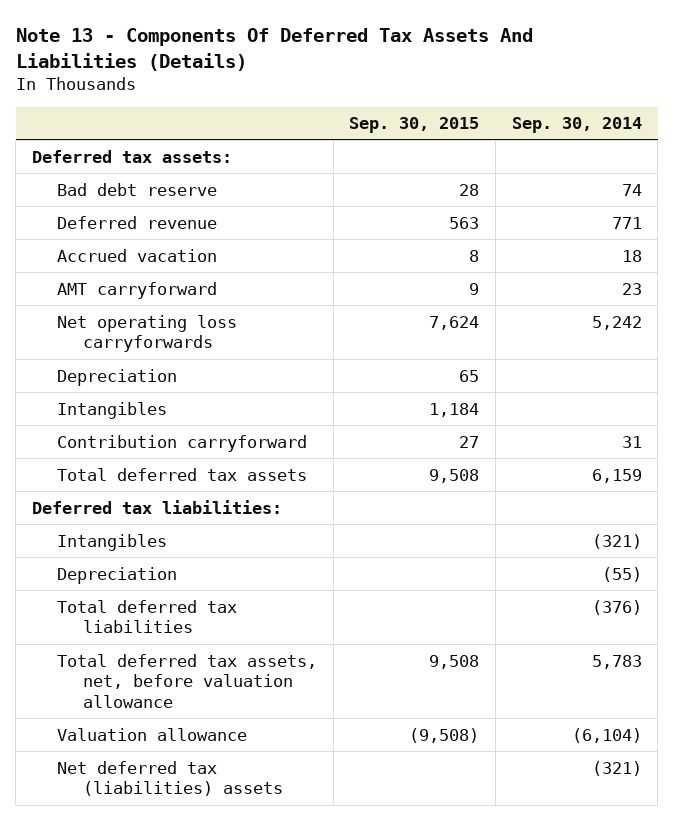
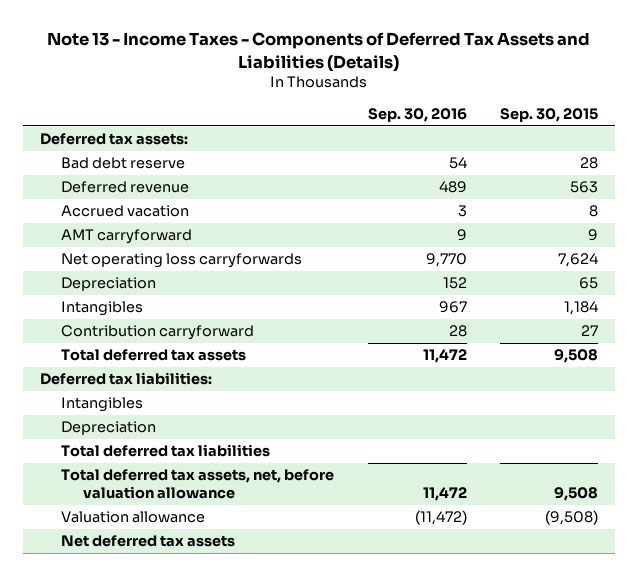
[15,27,533,71] Note 13 - Components Of Deferred Tax Assets And Liabilities (Details) -> [46,32,590,72] Note 13 - Income Taxes - Components of Deferred Tax Assets and Liabilities (Details)
[511,117,642,134] Sep. 30, 2014 -> none
none -> [367,107,467,122] Sep. 30, 2016
[57,760,283,797] Net deferred tax (liabilities) assets -> [61,535,236,548] Net deferred tax assets

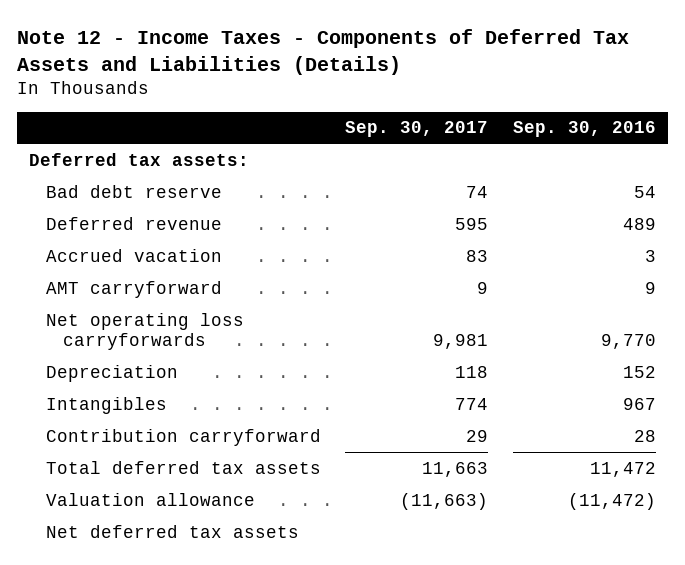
[46,32,590,72] Note 13 - Income Taxes - Components of Deferred Tax Assets and Liabilities (Details) -> [17,29,630,76] Note 12 - Income Taxes - Components of Deferred Tax Assets and Liabilities (Details)
[500,107,599,122] Sep. 30, 2015 -> none
none -> [345,121,489,138] Sep. 30, 2017
[39,372,212,386] Deferred tax liabilities: -> none
[61,397,144,413] Intangibles -> none
[61,421,157,436] Depreciation -> none
[61,444,271,458] Total deferred tax liabilities -> none
[61,469,335,500] Total deferred tax assets, net, before valuation allowance -> none

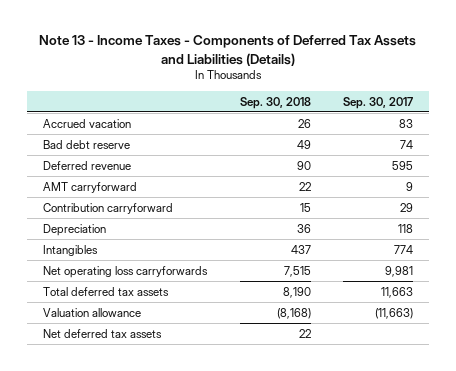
[17,29,630,76] Note 12 - Income Taxes - Components of Deferred Tax Assets and Liabilities (Details) -> [39,35,417,66] Note 13 - Income Taxes - Components of Deferred Tax Assets and Liabilities (Details)
[512,121,656,138] Sep. 30, 2016 -> none
none -> [239,96,311,109] Sep. 30, 2018
[29,152,250,166] Deferred tax assets: -> none
[46,248,223,262] Accrued vacation -> [43,118,132,128] Accrued vacation
[46,428,322,446] Contribution carryforward -> [43,202,174,214] Contribution carryforward
[46,312,245,351] Net operating loss carryforwards -> [43,265,209,278] Net operating loss carryforwards

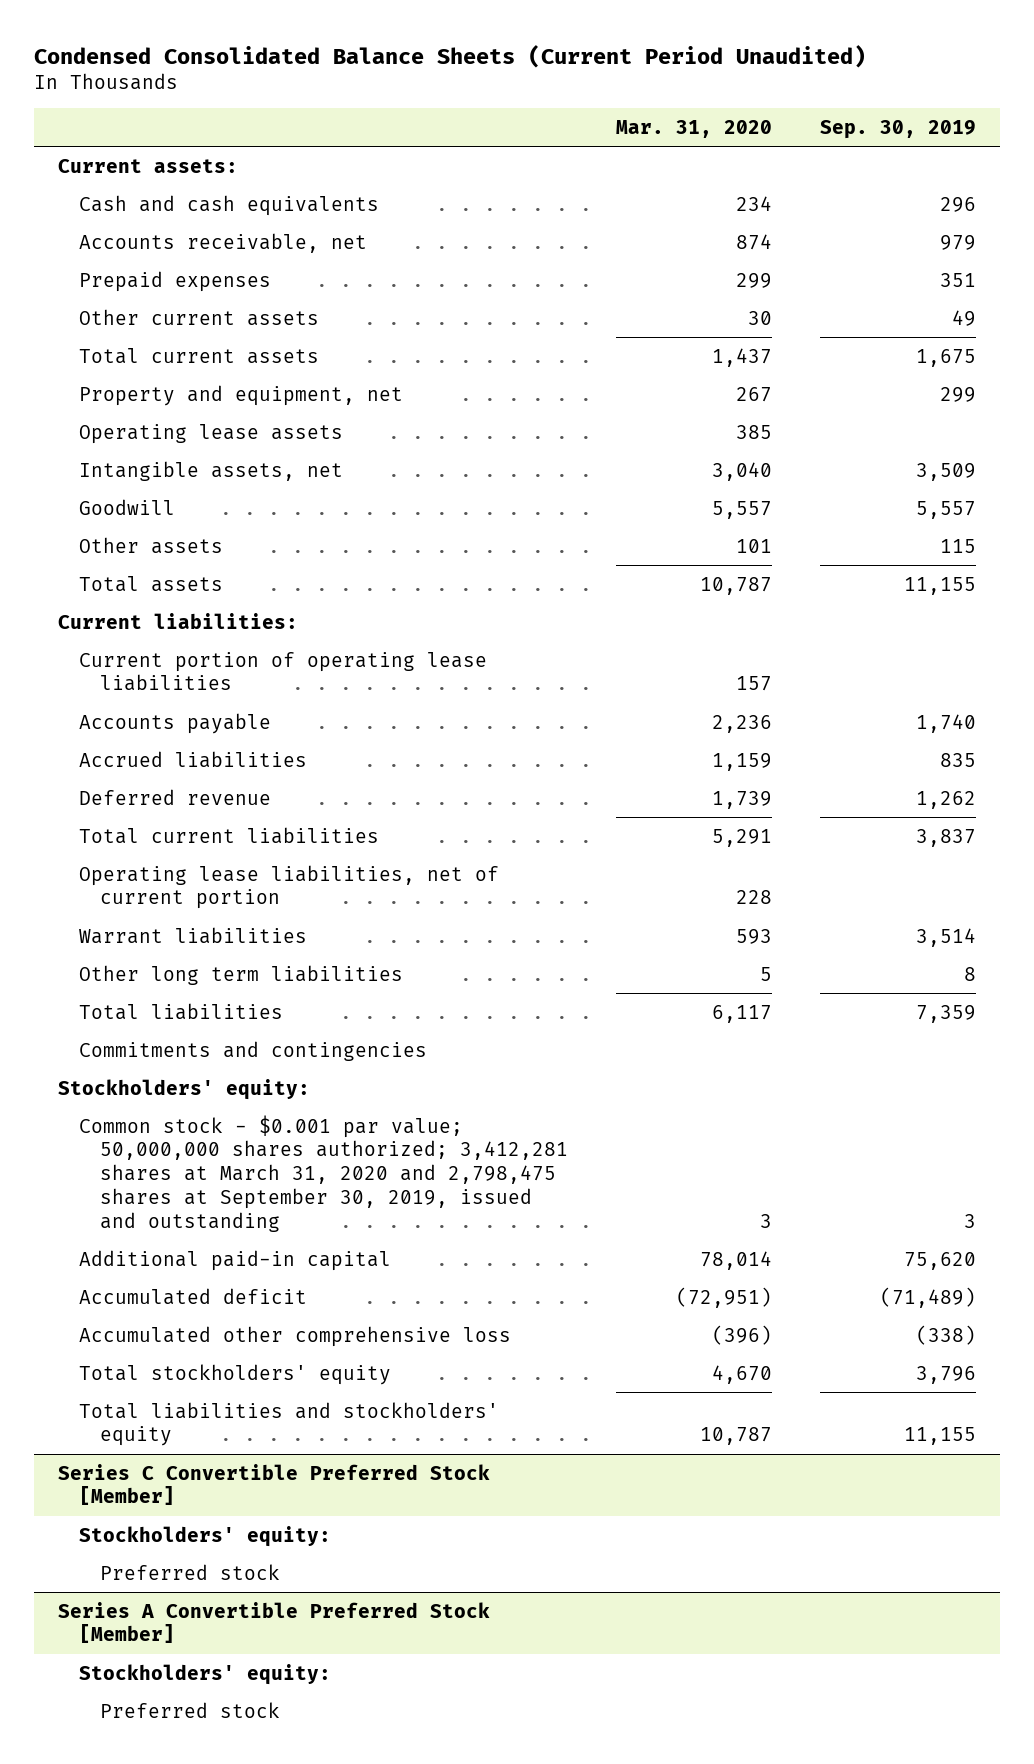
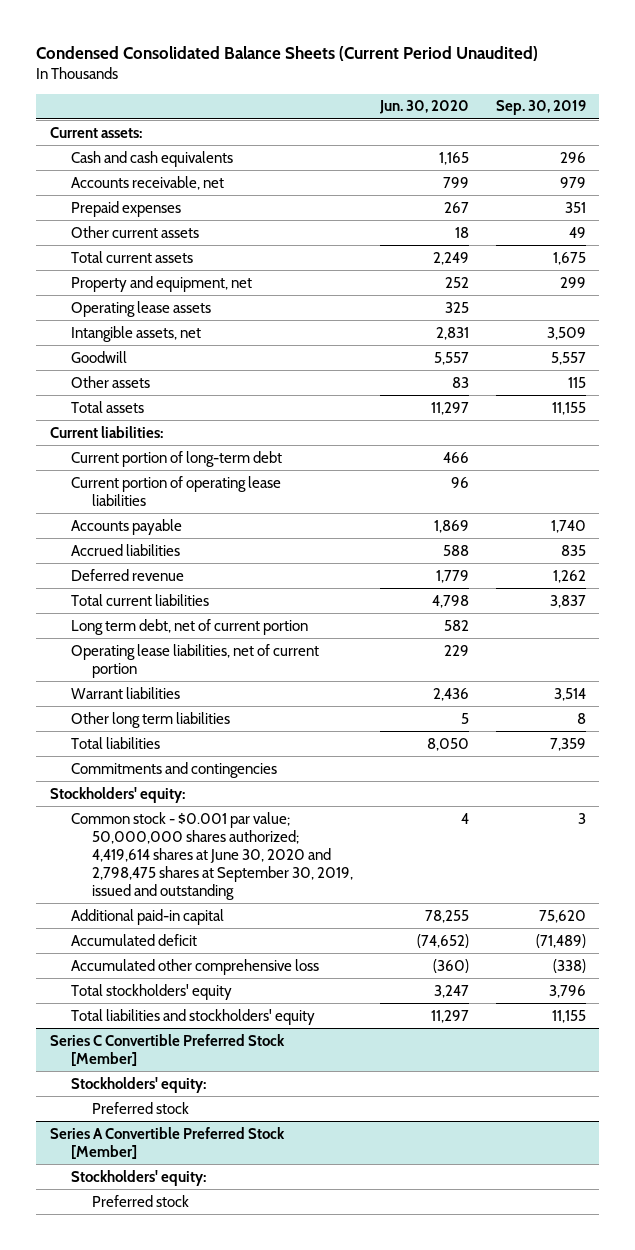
[616,119,773,138] Mar. 31, 2020 -> none
none -> [378,100,469,115] Jun. 30, 2020
none -> [70,450,282,467] Current portion of long-term debt
none -> [70,618,308,635] Long term debt, net of current portion
[79,1114,569,1232] Common stock - $0.001 par value; 50,000,000 shares authorized; 3,412,281 shares at March 31, 2020 and 2,798,475 shares at September 30, 2019, issued and outstanding -> [70,811,353,900] Common stock - $0.001 par value; 50,000,000 shares authorized; 4,419,614 shares at June 30, 2020 and 2,798,475 shares at September 30, 2019, issued and outstanding

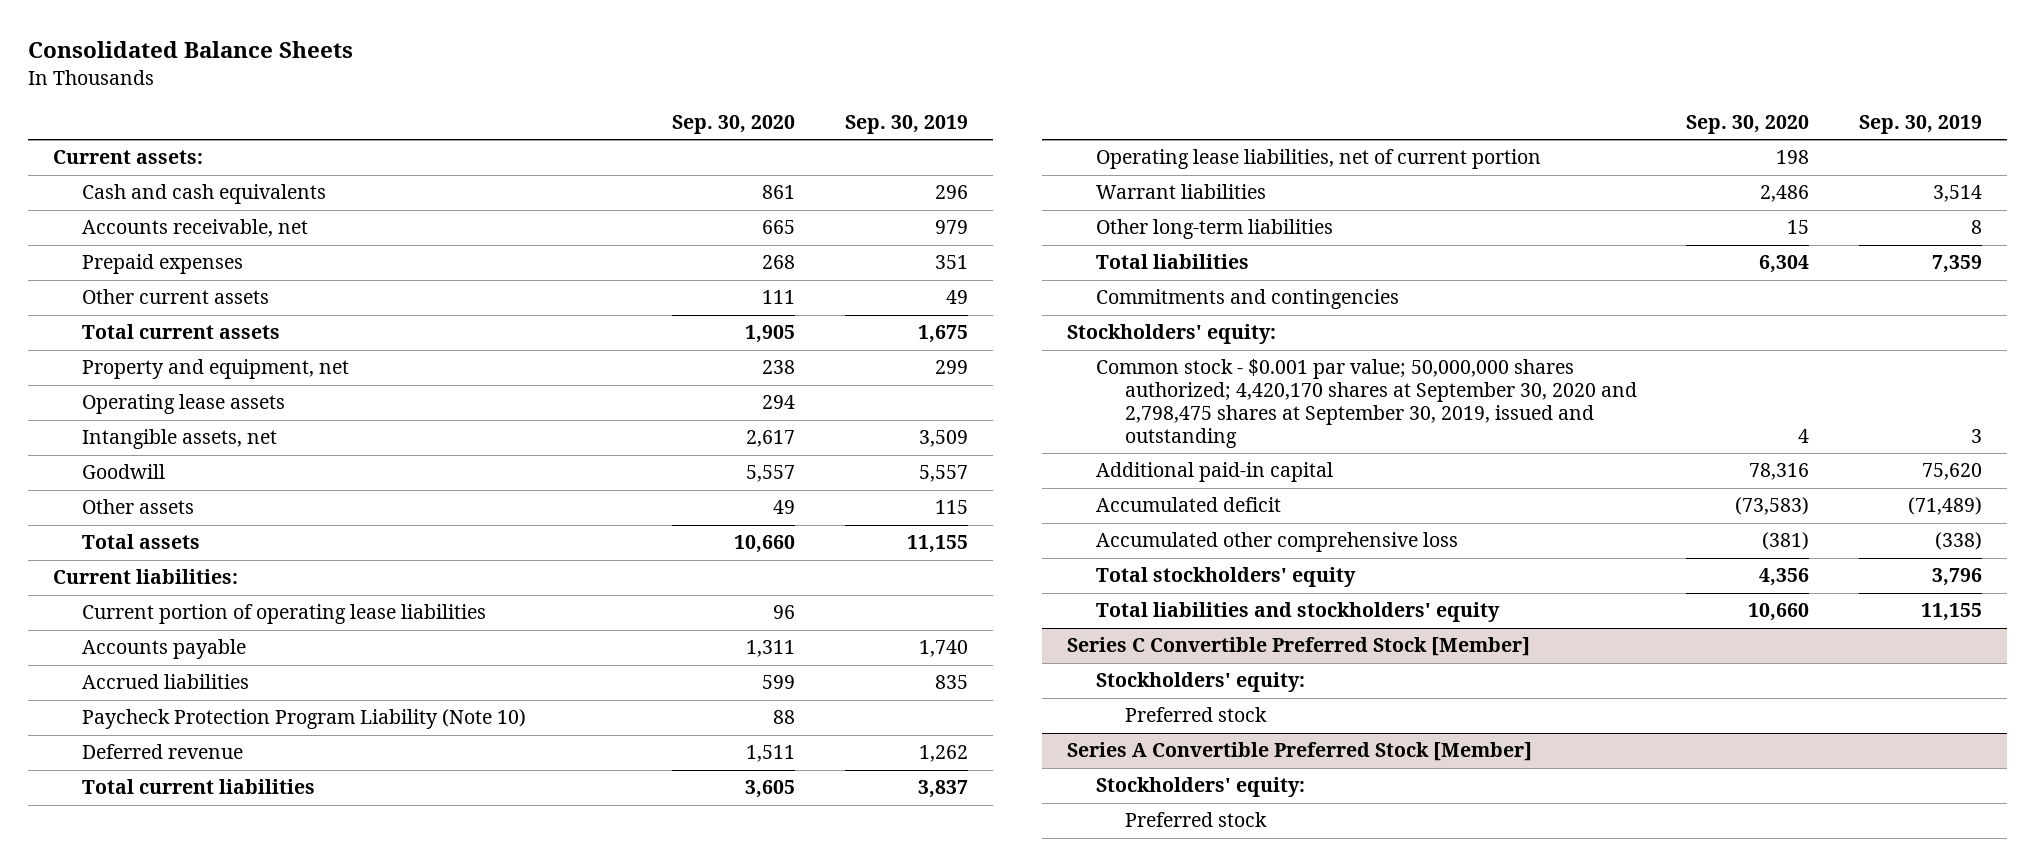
[36,46,539,62] Condensed Consolidated Balance Sheets (Current Period Unaudited) -> [27,41,353,59] Consolidated Balance Sheets
[378,100,469,115] Jun. 30, 2020 -> none
none -> [672,115,796,135] Sep. 30, 2020
[70,450,282,467] Current portion of long-term debt -> none
none -> [81,709,526,730] Paycheck Protection Program Liability (Note 10)
[70,618,308,635] Long term debt, net of current portion -> none
[70,711,230,728] Other long term liabilities -> [1095,219,1333,240] Other long-term liabilities
[70,811,353,900] Common stock - $0.001 par value; 50,000,000 shares authorized; 4,419,614 shares at June 30, 2020 and 2,798,475 shares at September 30, 2019, issued and outstanding -> [1095,359,1637,448] Common stock - $0.001 par value; 50,000,000 shares authorized; 4,420,170 shares at September 30, 2020 and 2,798,475 shares at September 30, 2019, issued and outstanding

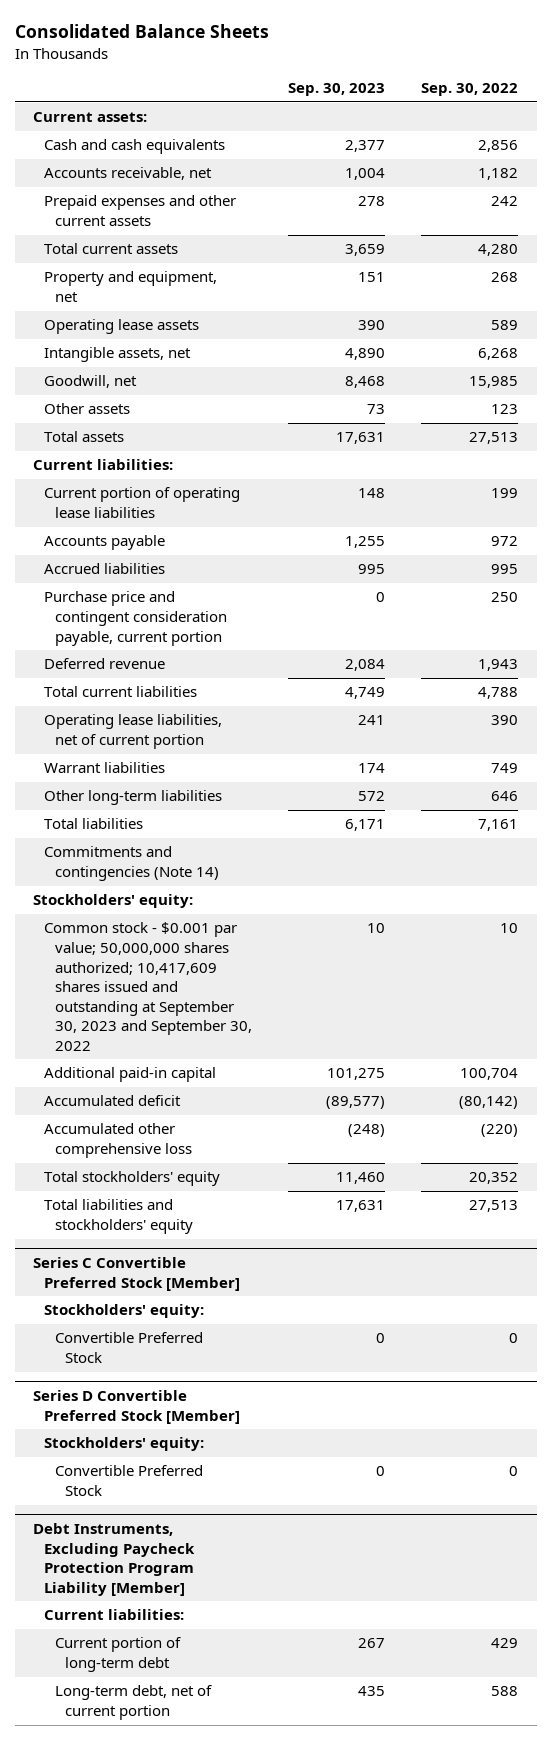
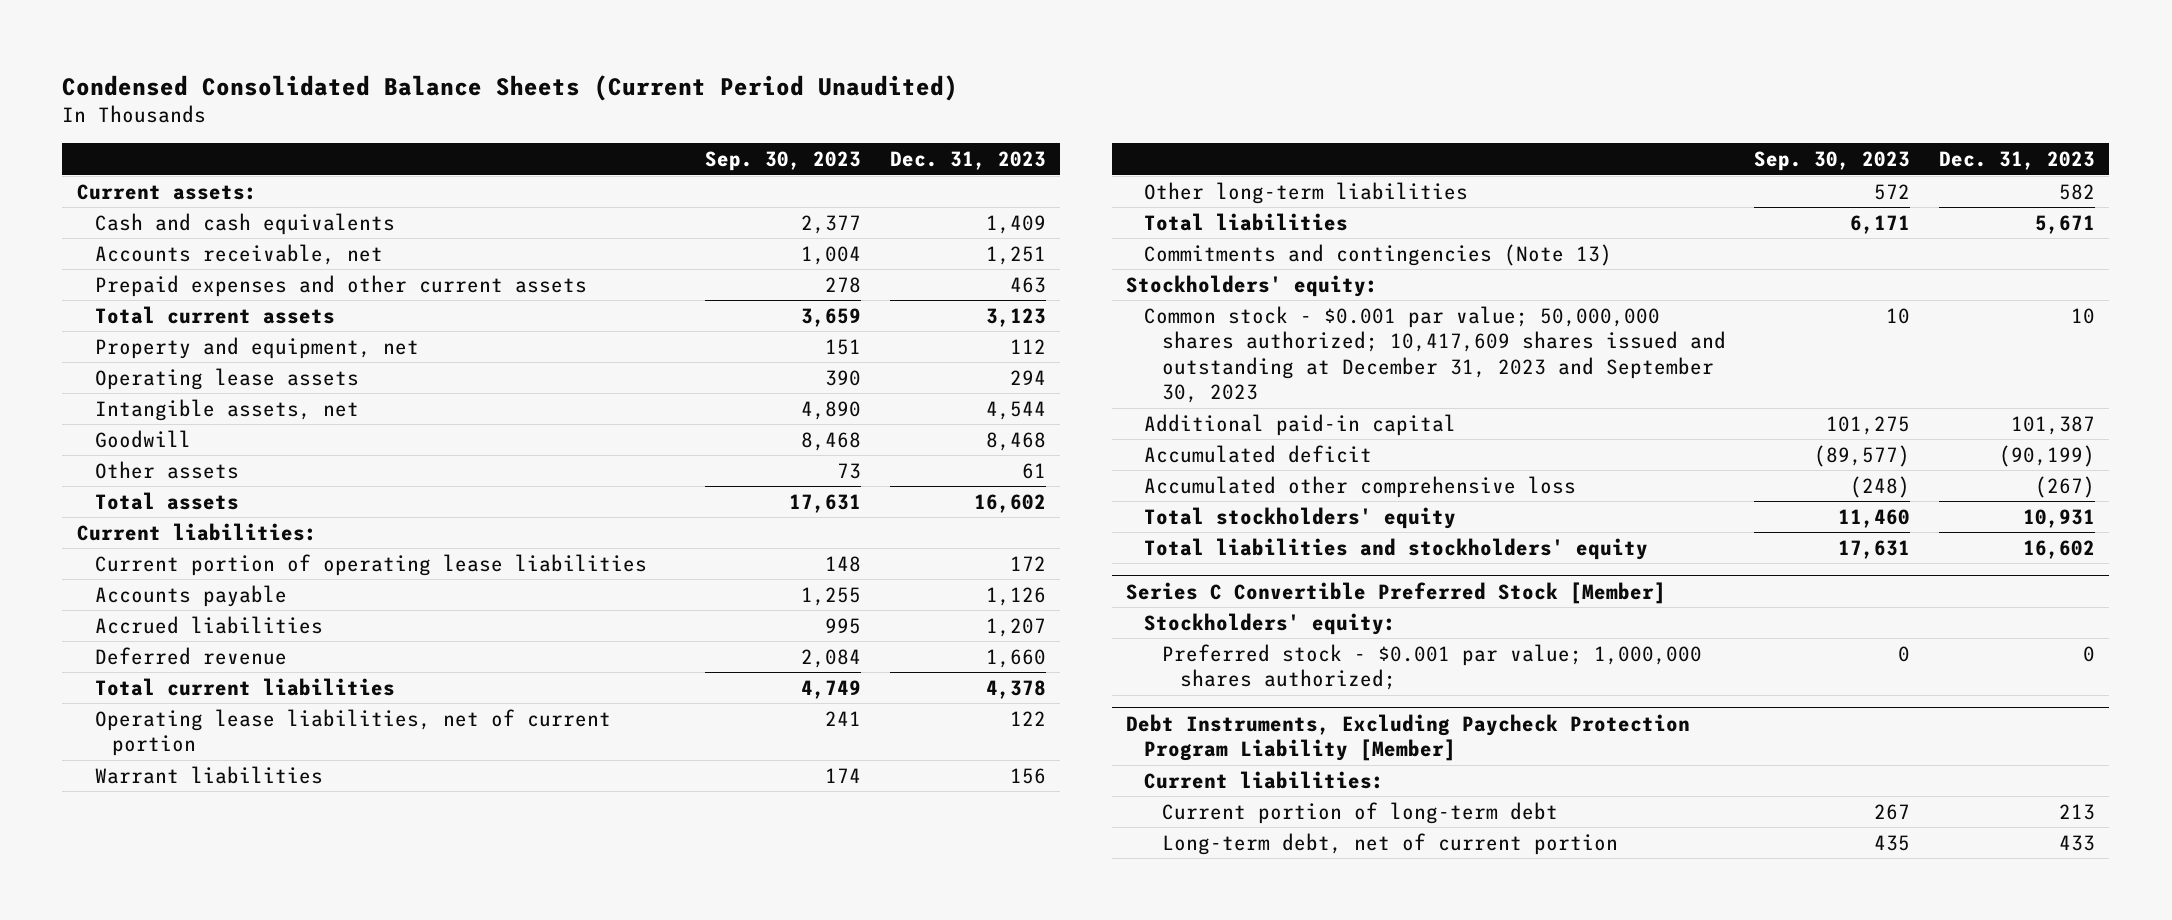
[15,24,270,39] Consolidated Balance Sheets -> [62,74,959,101] Condensed Consolidated Balance Sheets (Current Period Unaudited)
[421,83,519,97] Sep. 30, 2022 -> none
none -> [889,151,1046,171] Dec. 31, 2023
[43,375,137,389] Goodwill, net -> [94,429,191,448] Goodwill
[43,591,227,646] Purchase price and contingent consideration payable, current portion -> none
[43,846,219,881] Commitments and contingencies (Note 14) -> [1143,243,1612,266] Commitments and contingencies (Note 13)
[43,922,252,1051] Common stock - $0.001 par value; 50,000,000 shares authorized; 10,417,609 shares issued and outstanding at September 30, 2023 and September 30, 2022 -> [1143,305,1726,404] Common stock - $0.001 par value; 50,000,000 shares authorized; 10,417,609 shares issued and outstanding at December 31, 2023 and September 30, 2023
[33,1390,240,1424] Series D Convertible Preferred Stock [Member] -> none
[43,1437,204,1452] Stockholders' equity: -> none
[54,1465,203,1496] Convertible Preferred Stock -> none
[54,1332,203,1363] Convertible Preferred Stock -> [1161,643,1702,691] Preferred stock - $0.001 par value; 1,000,000 shares authorized;

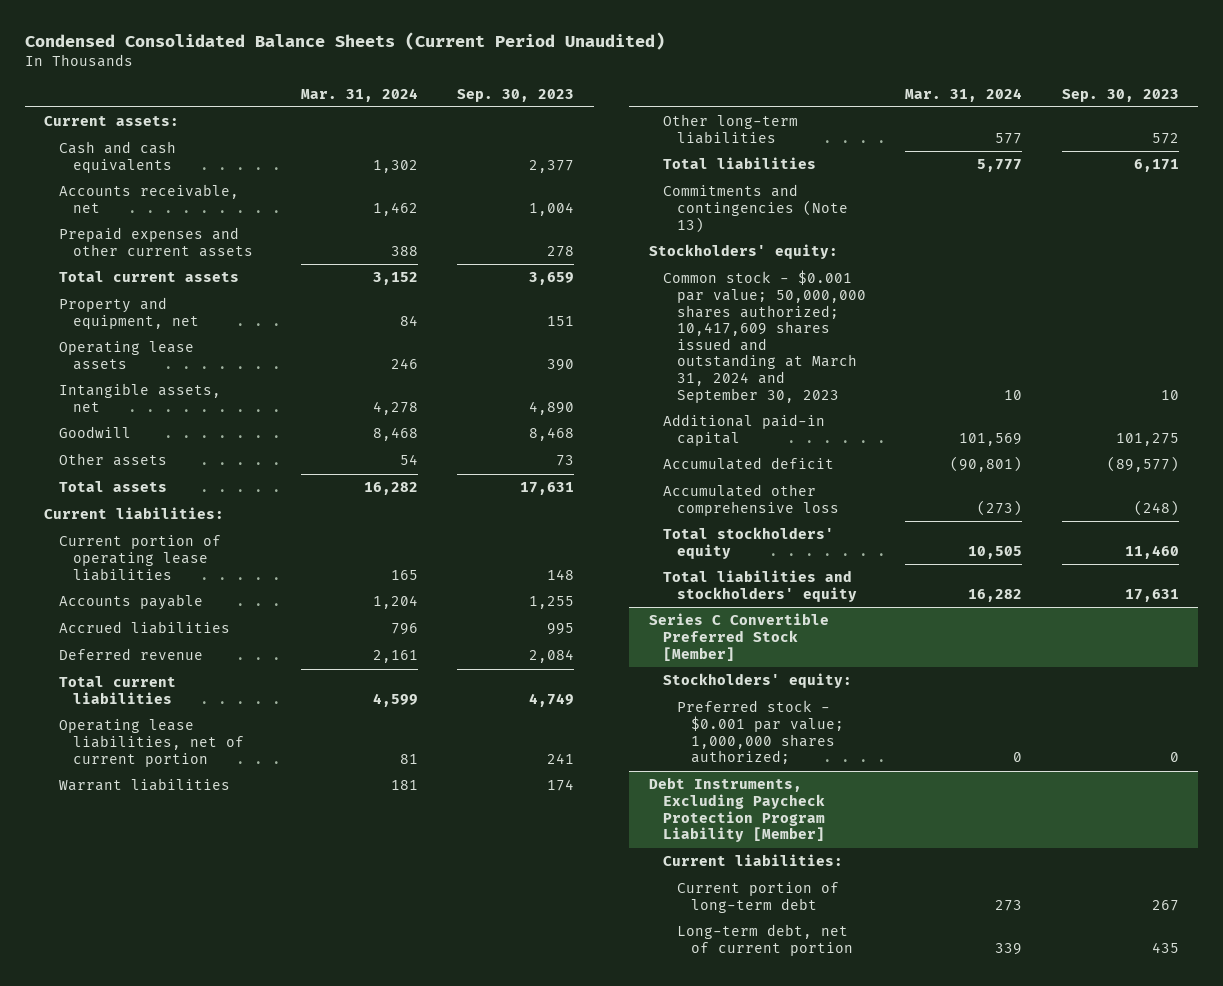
[889,151,1046,171] Dec. 31, 2023 -> none
none -> [300,87,418,102] Mar. 31, 2024
[1143,305,1726,404] Common stock - $0.001 par value; 50,000,000 shares authorized; 10,417,609 shares issued and outstanding at December 31, 2023 and September 30, 2023 -> [662,270,867,403] Common stock - $0.001 par value; 50,000,000 shares authorized; 10,417,609 shares issued and outstanding at March 31, 2024 and September 30, 2023

